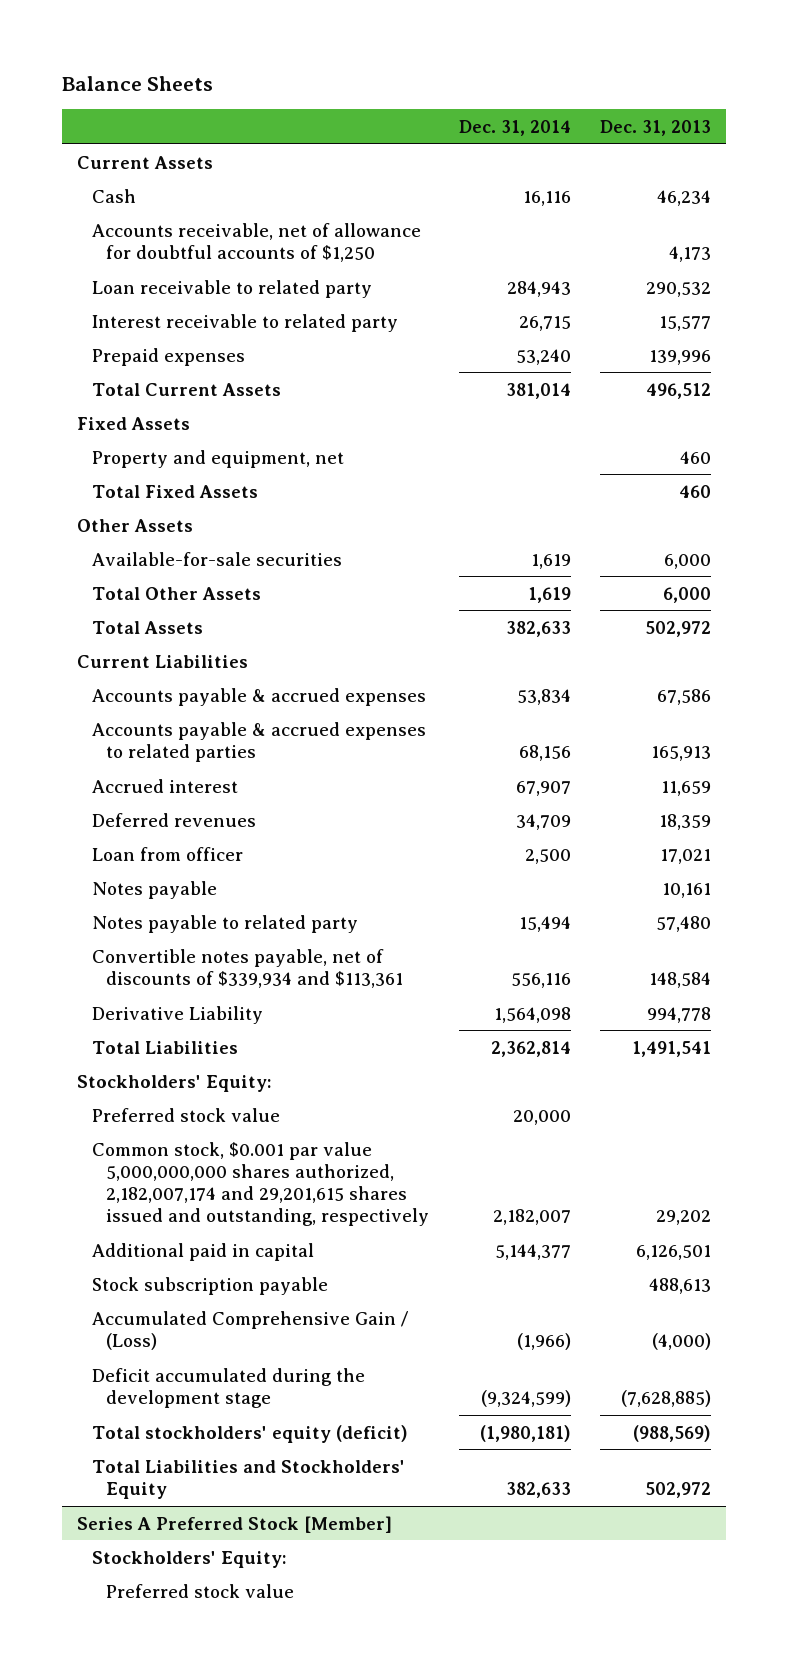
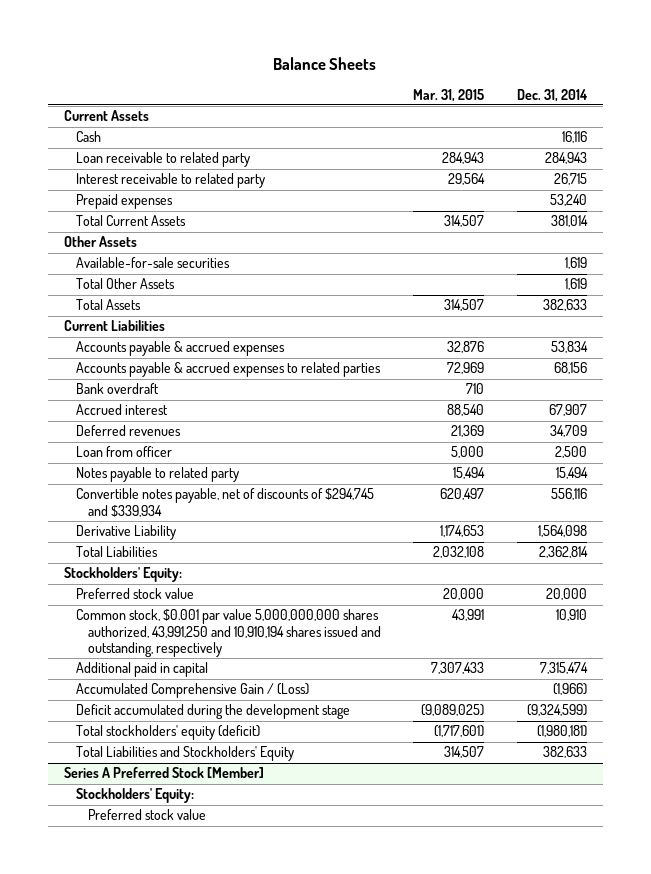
[600,120,712,137] Dec. 31, 2013 -> none
none -> [413,88,485,102] Mar. 31, 2015
[91,222,421,262] Accounts receivable, net of allowance for doubtful accounts of $1,250 -> none
[77,416,191,430] Fixed Assets -> none
[91,449,344,468] Property and equipment, net -> none
[91,484,258,498] Total Fixed Assets -> none
none -> [76,383,160,395] Bank overdraft
[91,880,217,899] Notes payable -> none
[91,948,404,988] Convertible notes payable, net of discounts of $339,934 and $113,361 -> [76,488,375,517] Convertible notes payable, net of discounts of $294,745 and $339,934
[91,1276,328,1295] Stock subscription payable -> none
[91,1141,430,1226] Common stock, $0.001 par value 5,000,000,000 shares authorized, 2,182,007,174 and 29,201,615 shares issued and outstanding, respectively -> [76,609,381,658] Common stock, $0.001 par value 5,000,000,000 shares authorized, 43,991,250 and 10,910,194 shares issued and outstanding, respectively
[492,1208,571,1225] 2,182,007 -> [555,609,587,622] 10,910
[494,1243,571,1260] 5,144,377 -> [539,662,588,675] 7,315,474

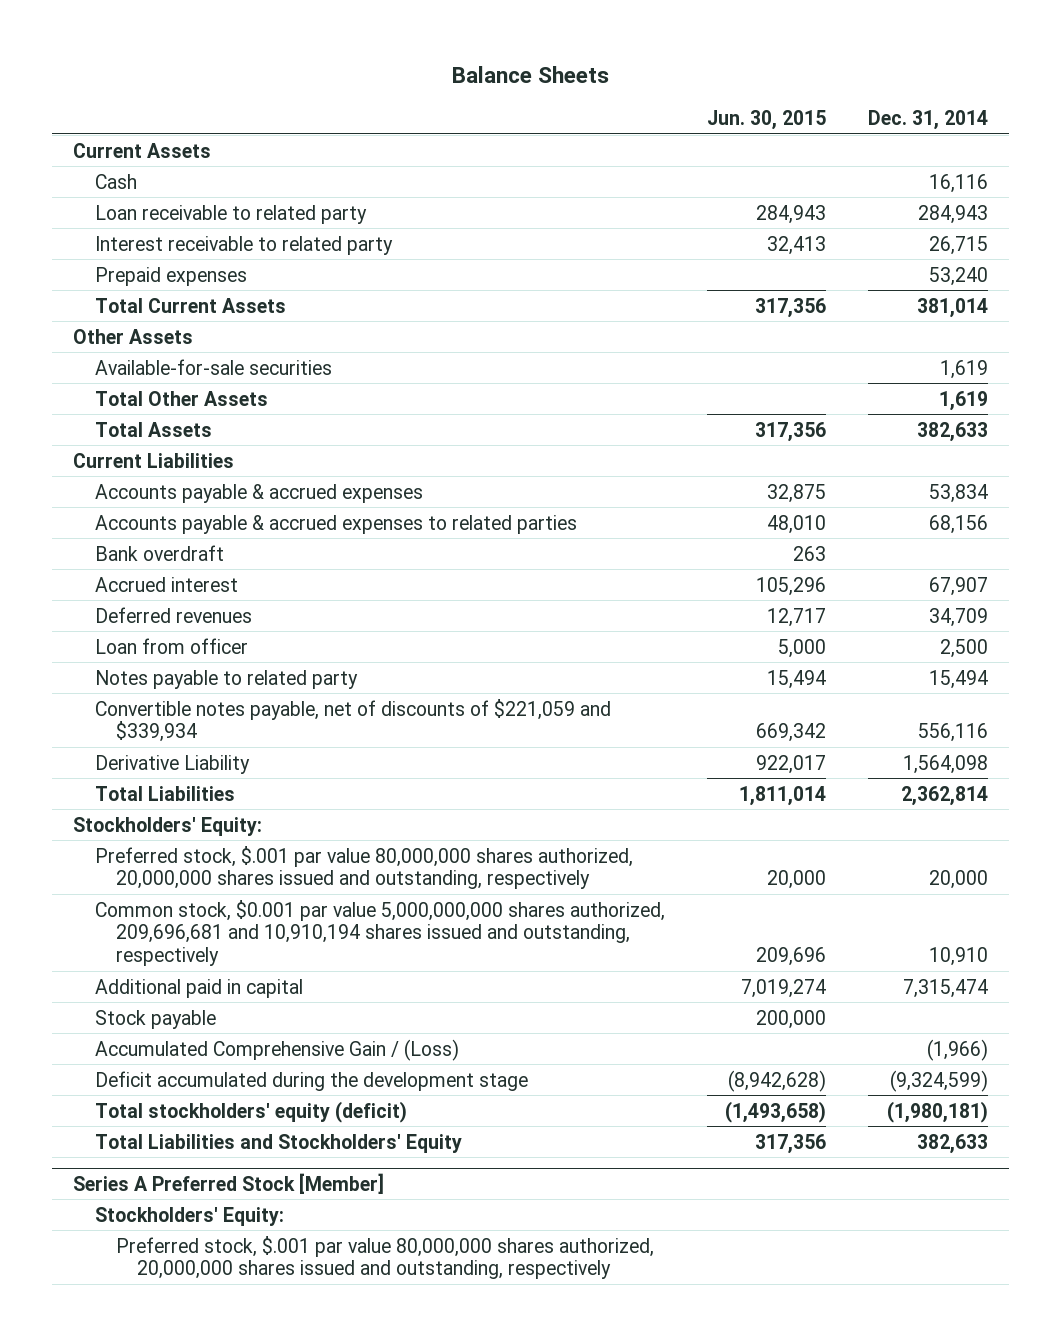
[413,88,485,102] Mar. 31, 2015 -> none
none -> [706,110,826,131] Jun. 30, 2015
[76,488,375,517] Convertible notes payable, net of discounts of $294,745 and $339,934 -> [94,698,611,743] Convertible notes payable, net of discounts of $221,059 and $339,934
[76,588,195,600] Preferred stock value -> [94,845,633,890] Preferred stock, $.001 par value 80,000,000 shares authorized, 20,000,000 shares issued and outstanding, respectively
[76,609,381,658] Common stock, $0.001 par value 5,000,000,000 shares authorized, 43,991,250 and 10,910,194 shares issued and outstanding, respectively -> [94,899,665,967] Common stock, $0.001 par value 5,000,000,000 shares authorized, 209,696,681 and 10,910,194 shares issued and outstanding, respectively
none -> [94,1009,216,1029] Stock payable
[87,809,206,821] Preferred stock value -> [115,1235,654,1280] Preferred stock, $.001 par value 80,000,000 shares authorized, 20,000,000 shares issued and outstanding, respectively

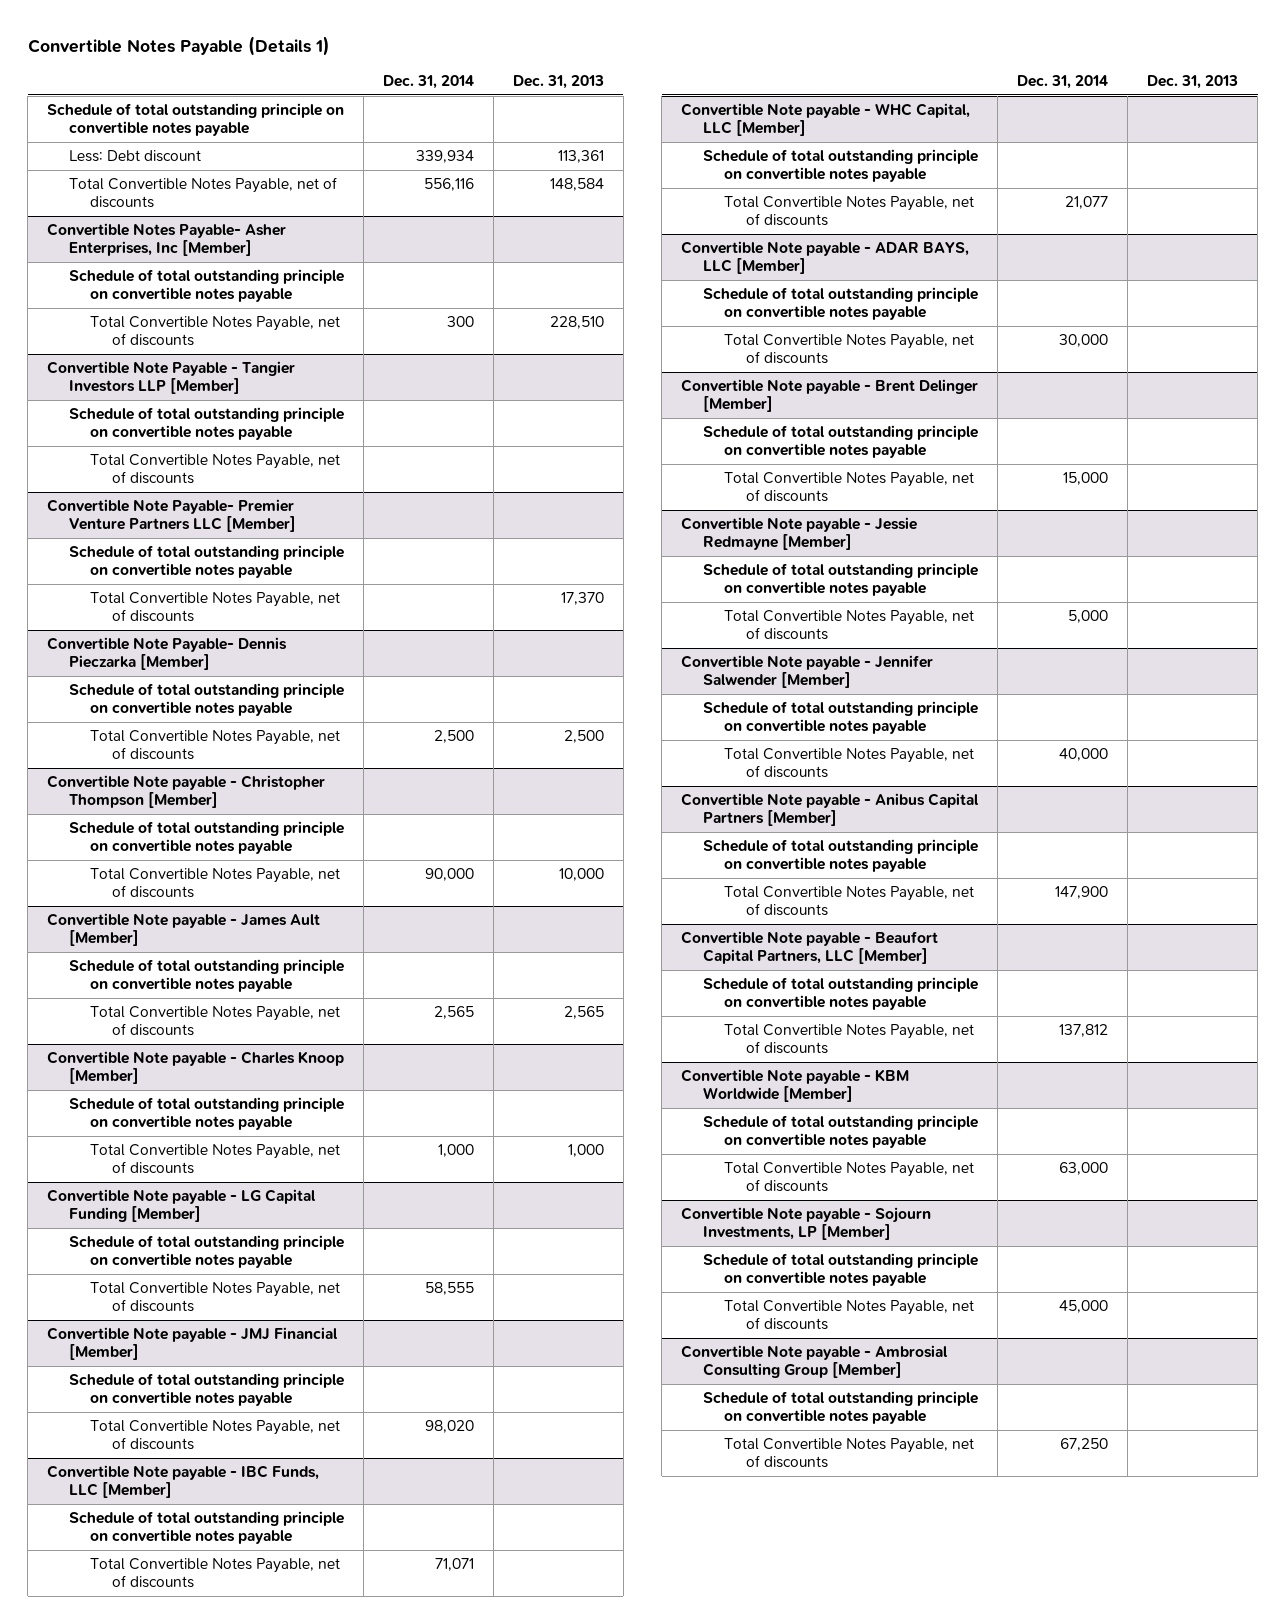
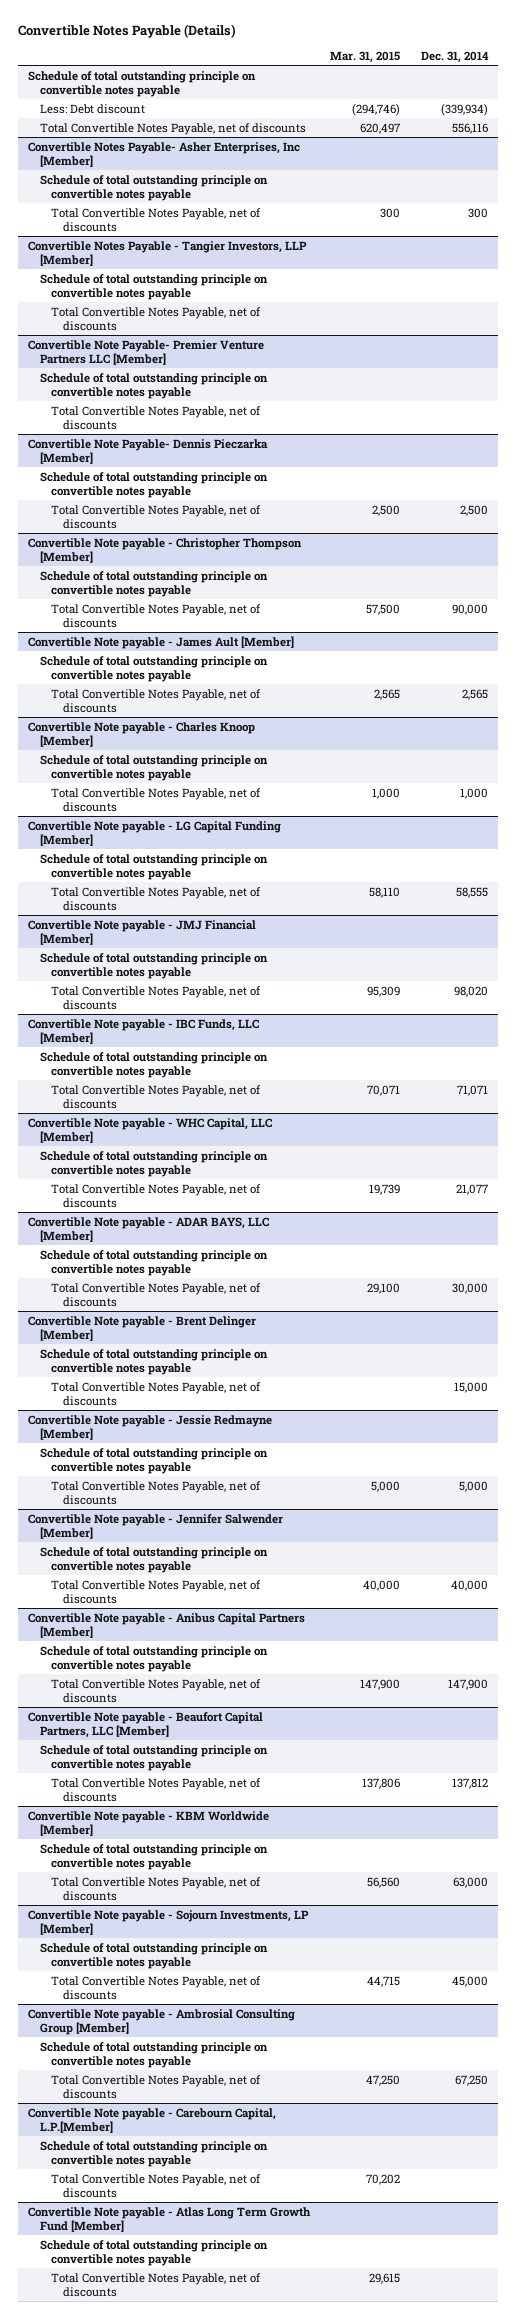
[27,35,330,56] Convertible Notes Payable (Details 1) -> [17,24,236,39] Convertible Notes Payable (Details)
[512,75,604,90] Dec. 31, 2013 -> none
none -> [330,51,401,64] Mar. 31, 2015
[416,150,475,164] 339,934 -> [441,102,489,116] (339,934)
[47,361,296,395] Convertible Note Payable - Tangier Investors LLP [Member] -> [27,240,307,266] Convertible Notes Payable - Tangier Investors, LLP [Member]
none -> [27,2107,276,2133] Convertible Note payable - Carebourn Capital, L.P.[Member]
none -> [39,2140,268,2167] Schedule of total outstanding principle on convertible notes payable
none -> [51,2173,262,2198] Total Convertible Notes Payable, net of discounts
none -> [27,2206,311,2232] Convertible Note payable - Atlas Long Term Growth Fund [Member]
none -> [39,2239,268,2266] Schedule of total outstanding principle on convertible notes payable
none -> [51,2272,262,2297] Total Convertible Notes Payable, net of discounts

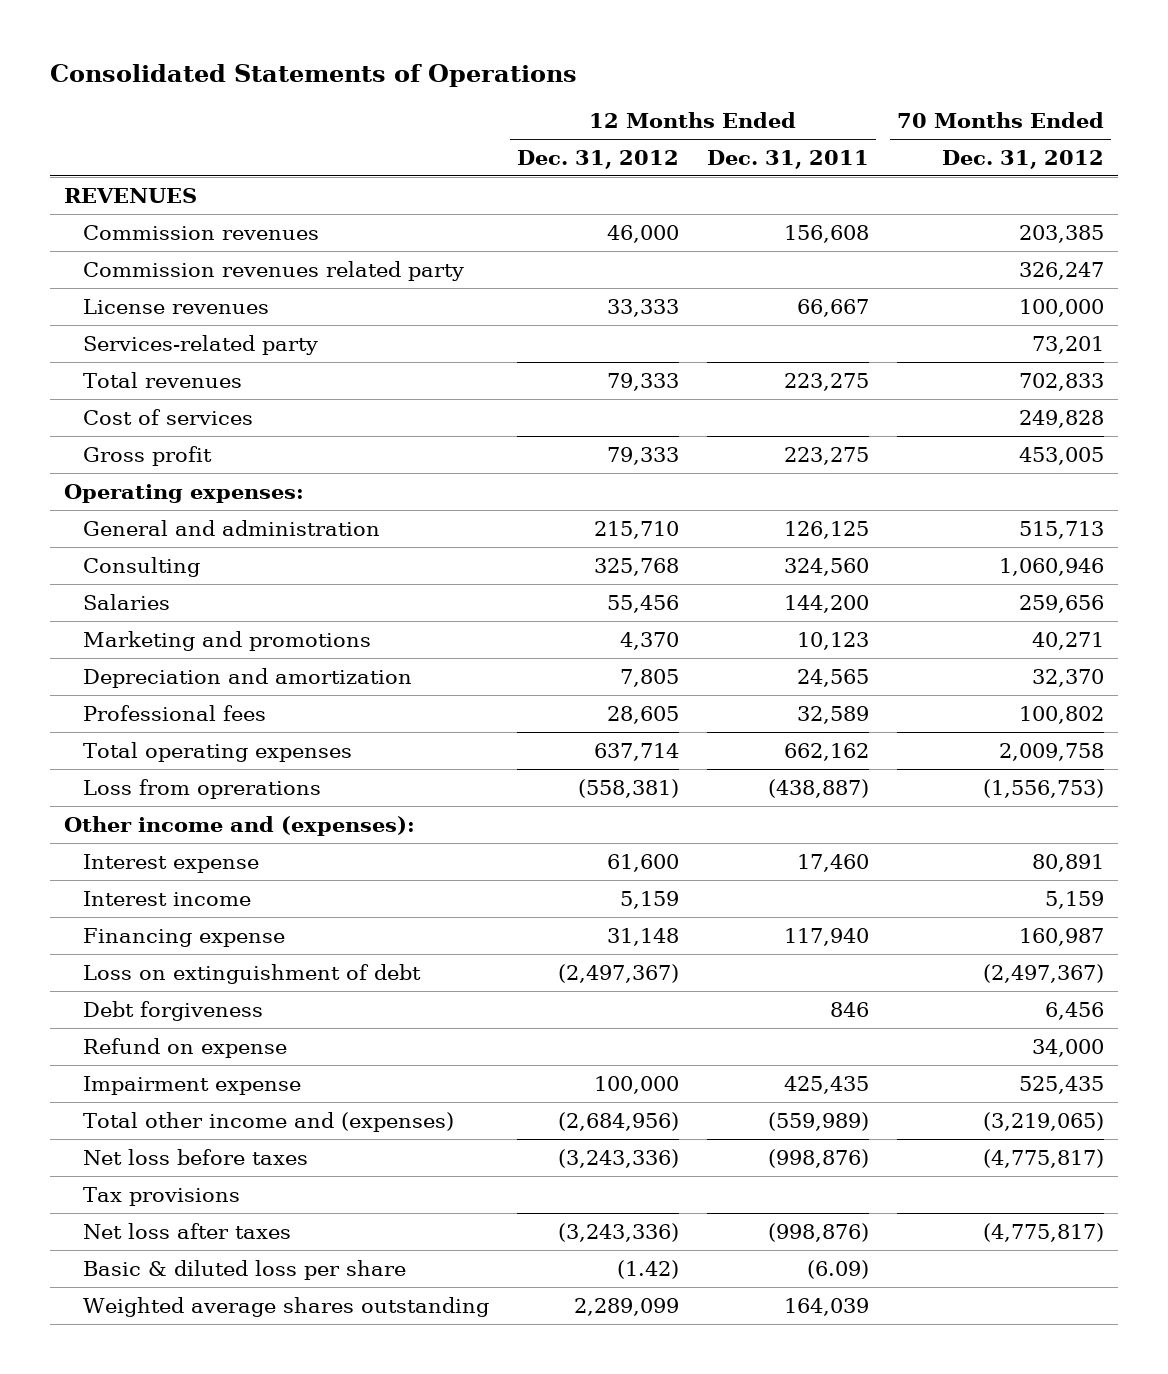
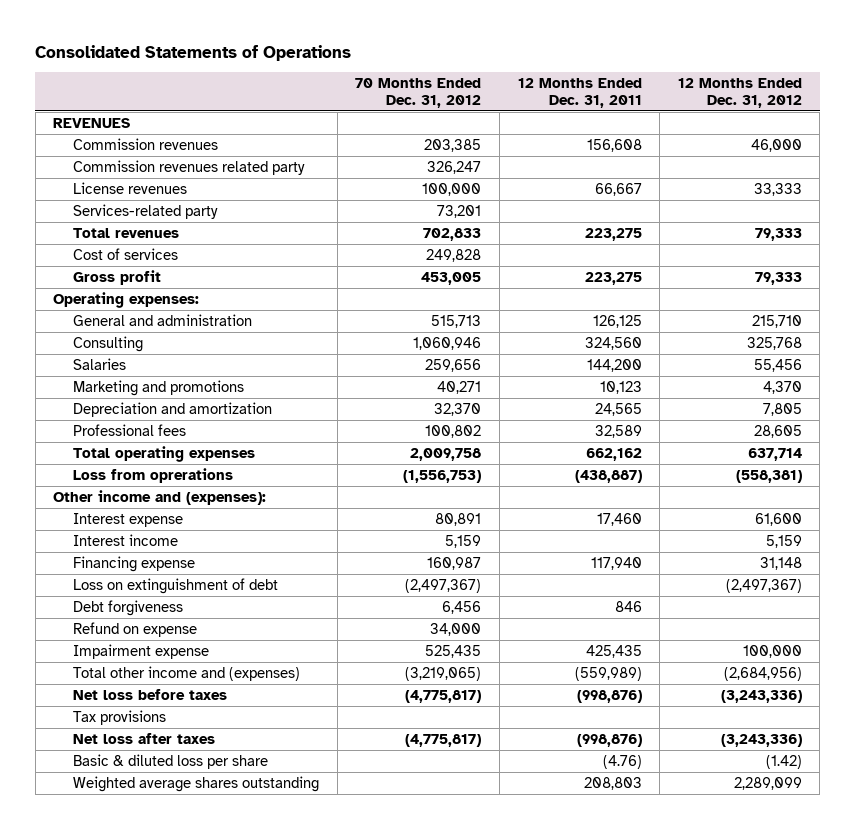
[807,1259,870,1279] (6.09) -> [602,754,642,769] (4.76)
[784,1297,870,1316] 164,039 -> [583,776,642,790] 208,803

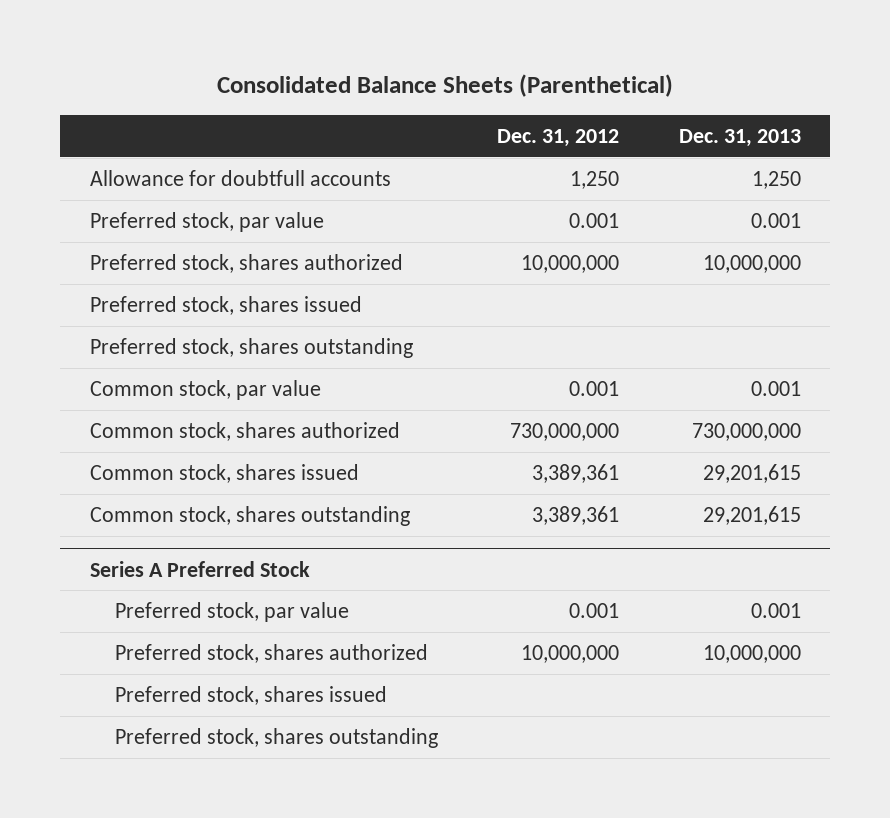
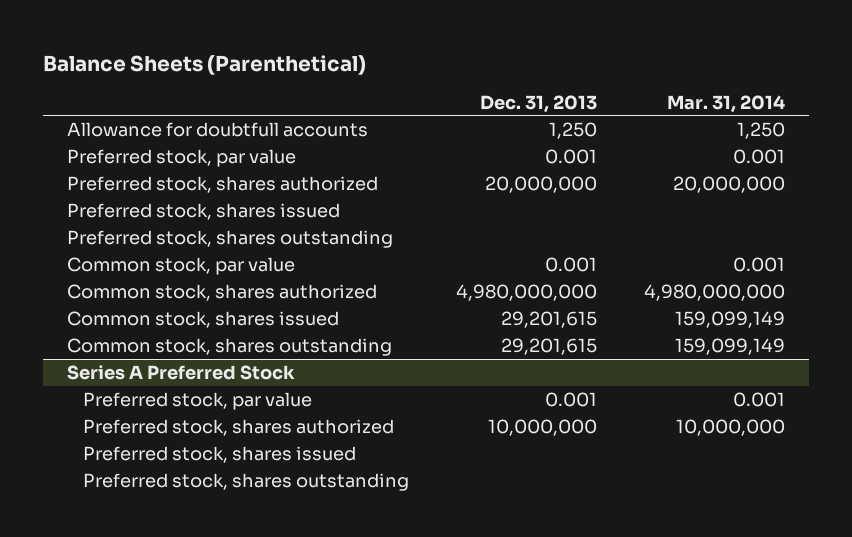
[217,74,674,98] Consolidated Balance Sheets (Parenthetical) -> [42,54,366,75] Balance Sheets (Parenthetical)
[497,128,620,147] Dec. 31, 2012 -> none
none -> [667,94,786,113] Mar. 31, 2014
[702,254,801,273] 10,000,000 -> [485,175,598,193] 20,000,000
[691,422,801,441] 730,000,000 -> [456,283,598,301] 4,980,000,000

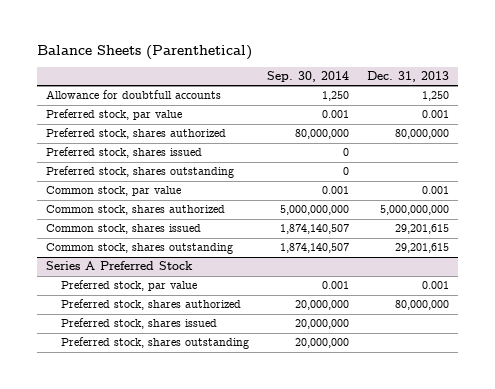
[667,94,786,113] Mar. 31, 2014 -> none
none -> [266,71,349,83] Sep. 30, 2014
[485,175,598,193] 20,000,000 -> [394,129,449,140] 80,000,000
[456,283,598,301] 4,980,000,000 -> [379,205,449,216] 5,000,000,000
[488,418,598,436] 10,000,000 -> [394,300,449,311] 80,000,000

